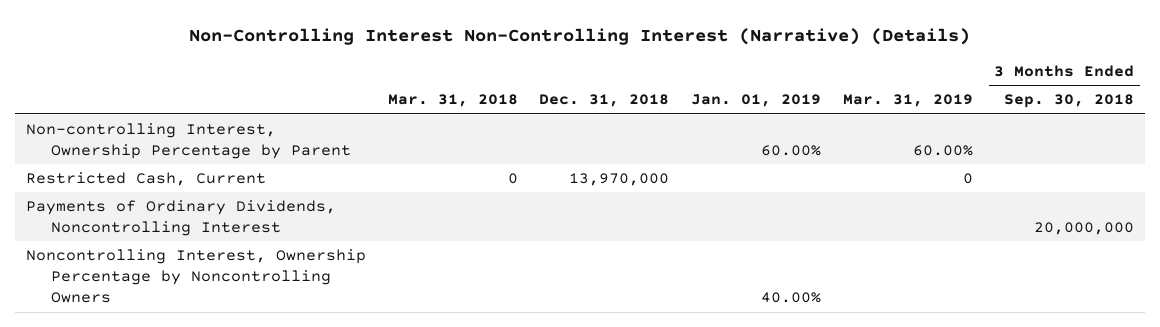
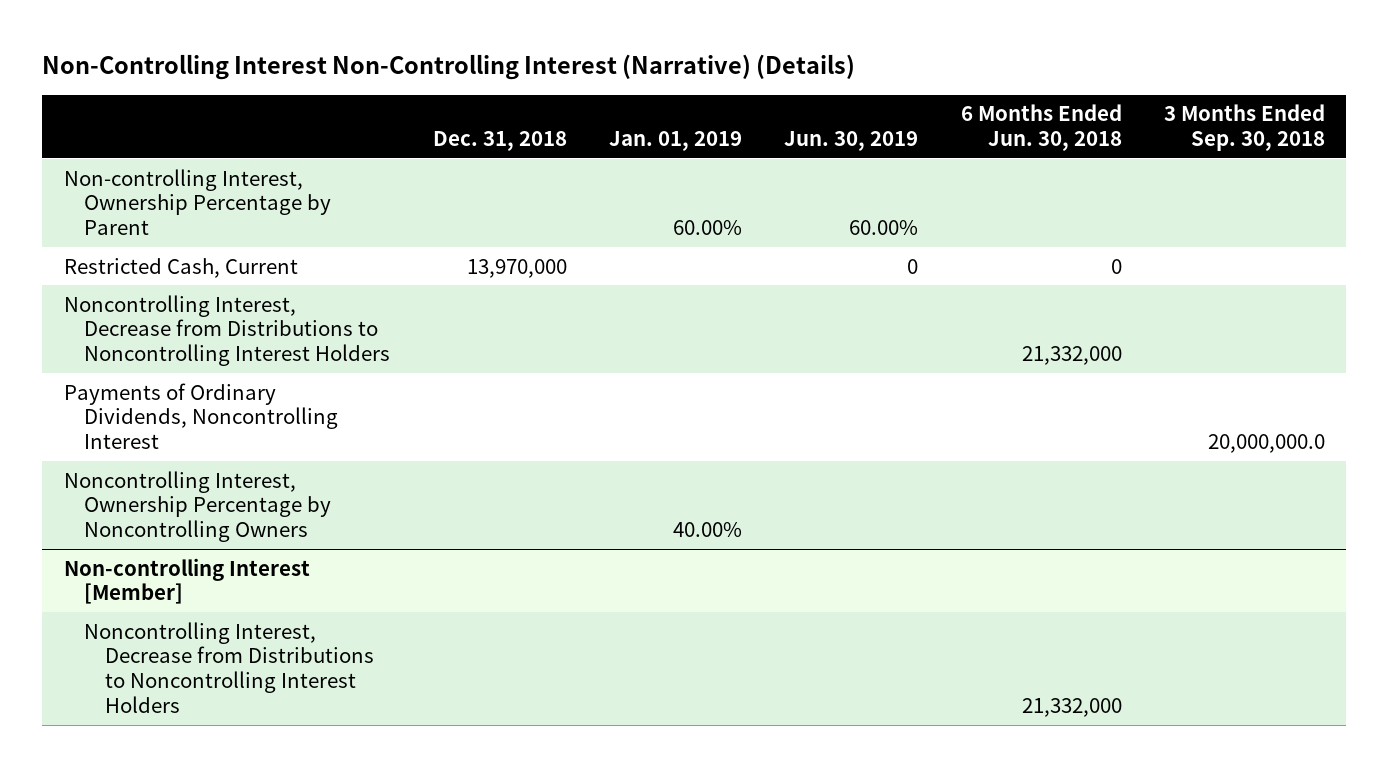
[387,94,518,108] Mar. 31, 2018 -> none
[842,94,973,108] Mar. 31, 2019 -> none
none -> [784,131,919,152] Jun. 30, 2019
none -> [960,104,1122,152] 6 Months Ended Jun. 30, 2018
none -> [63,294,391,367] Noncontrolling Interest, Decrease from Distributions to Noncontrolling Interest Holders
[1034,222,1135,236] 20,000,000 -> [1208,434,1326,454] 20,000,000.0
none -> [63,557,310,605] Non-controlling Interest [Member]
none -> [84,621,374,713] Noncontrolling Interest, Decrease from Distributions to Noncontrolling Interest Holders

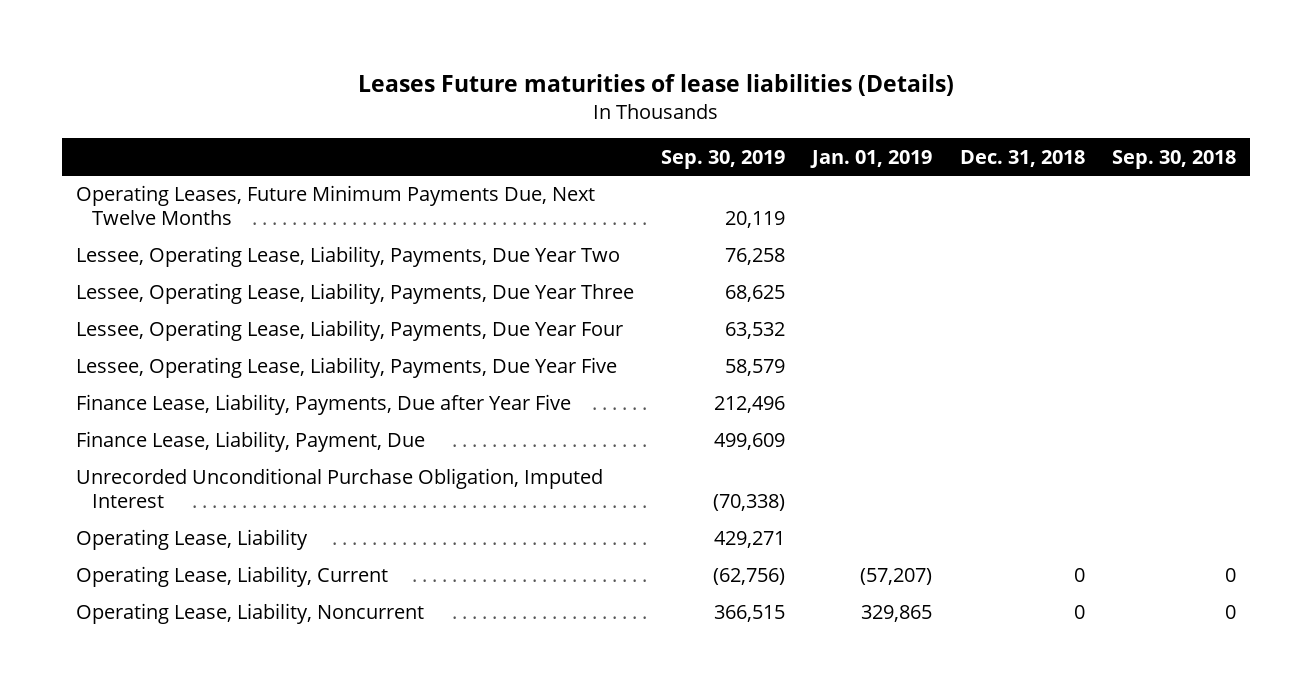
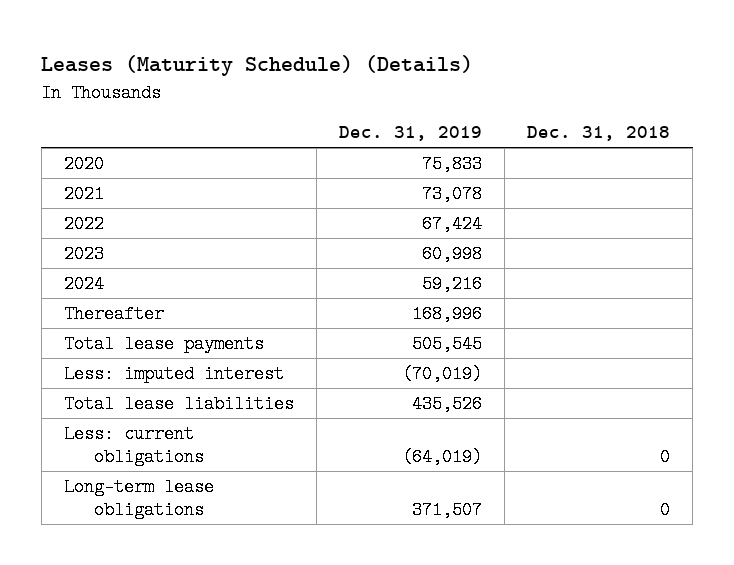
[357,74,954,97] Leases Future maturities of lease liabilities (Details) -> [41,55,474,77] Leases (Maturity Schedule) (Details)
[661,149,786,169] Sep. 30, 2019 -> none
[810,149,933,168] Jan. 01, 2019 -> none
[1111,149,1236,169] Sep. 30, 2018 -> none
none -> [338,126,482,142] Dec. 31, 2019
[75,185,595,225] Operating Leases, Future Minimum Payments Due, Next Twelve Months -> none
[75,394,571,416] Finance Lease, Liability, Payments, Due after Year Five -> none
none -> [63,154,104,173] 2020
[75,246,620,268] Lessee, Operating Lease, Liability, Payments, Due Year Two -> [63,184,104,203] 2021
[75,283,634,305] Lessee, Operating Lease, Liability, Payments, Due Year Three -> [63,214,104,233] 2022
[75,320,623,342] Lessee, Operating Lease, Liability, Payments, Due Year Four -> [63,244,104,263] 2023
[75,357,617,379] Lessee, Operating Lease, Liability, Payments, Due Year Five -> [63,274,104,293] 2024
none -> [63,304,164,323] Thereafter
[75,431,425,453] Finance Lease, Liability, Payment, Due -> [63,334,264,353] Total lease payments
[75,468,603,508] Unrecorded Unconditional Purchase Obligation, Imputed Interest -> [63,364,284,383] Less: imputed interest
[75,529,308,551] Operating Lease, Liability -> [63,394,294,413] Total lease liabilities
[75,566,388,588] Operating Lease, Liability, Current -> [63,424,204,467] Less: current obligations
[75,603,424,625] Operating Lease, Liability, Noncurrent -> [63,477,214,520] Long-term lease obligations

